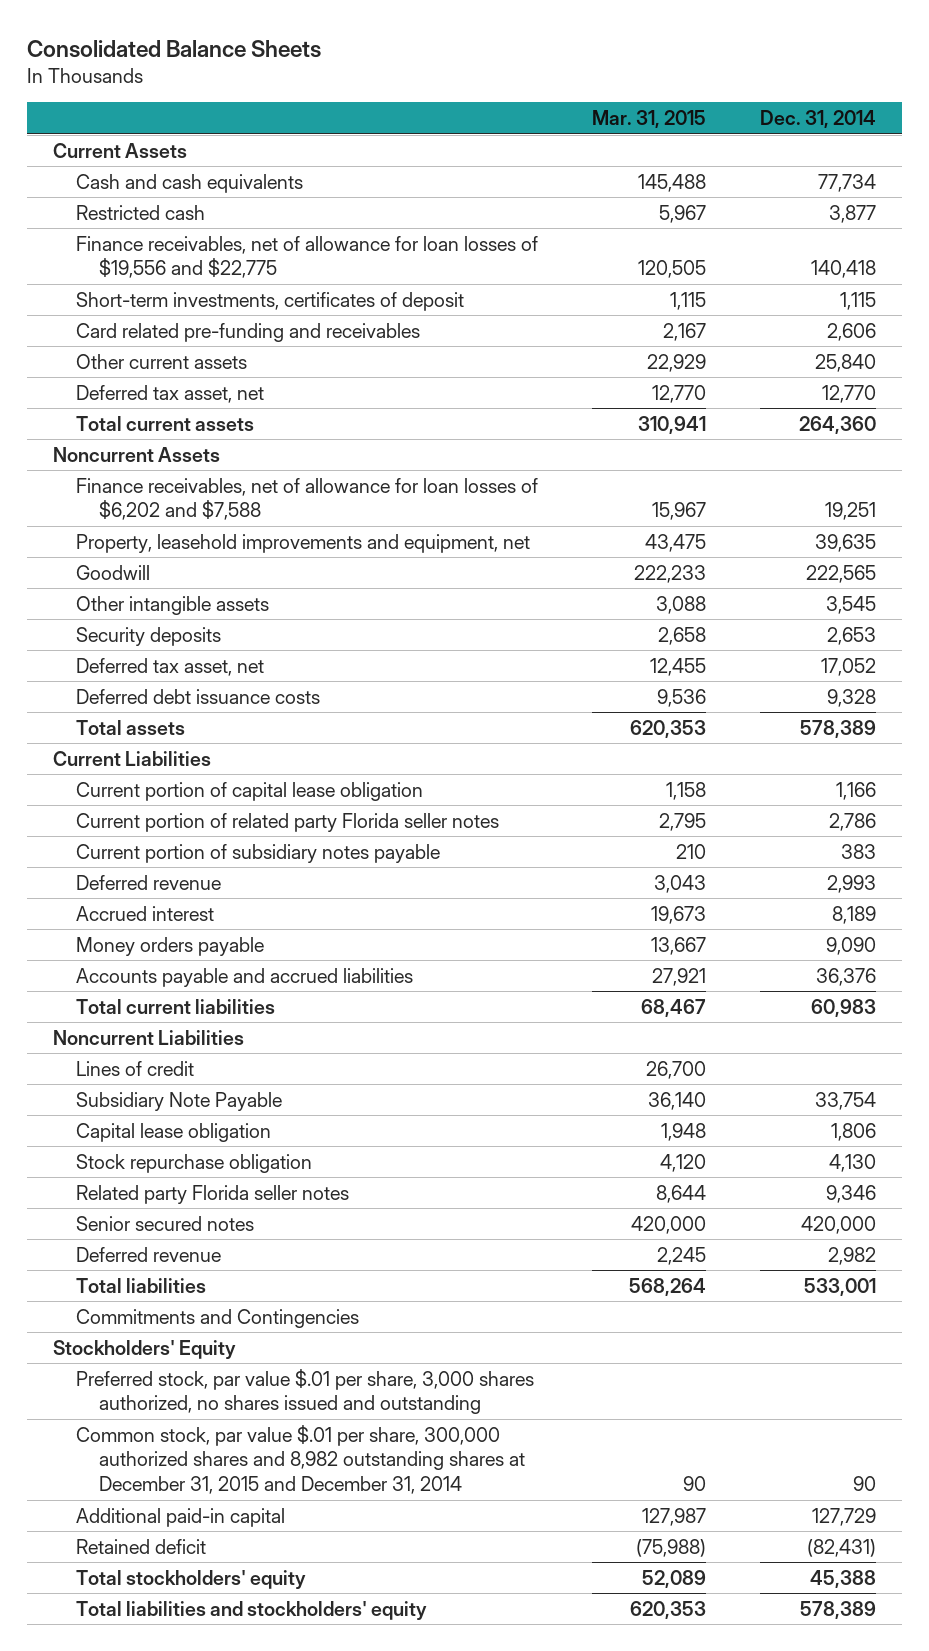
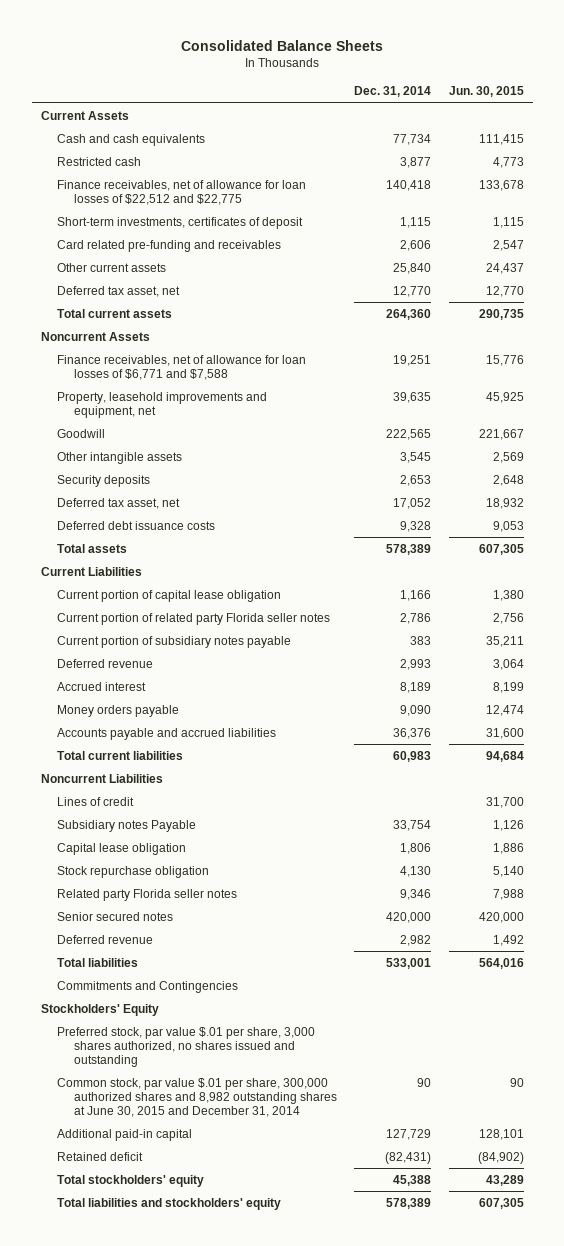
[592,110,707,129] Mar. 31, 2015 -> none
none -> [448,86,524,98] Jun. 30, 2015
[76,235,539,279] Finance receivables, net of allowance for loan losses of $19,556 and $22,775 -> [57,179,307,205] Finance receivables, net of allowance for loan losses of $22,512 and $22,775
[76,477,539,521] Finance receivables, net of allowance for loan losses of $6,202 and $7,588 -> [57,354,307,380] Finance receivables, net of allowance for loan losses of $6,771 and $7,588
[76,1091,283,1111] Subsidiary Note Payable -> [57,819,197,832] Subsidiary notes Payable
[76,1424,526,1495] Common stock, par value $.01 per share, 300,000 authorized shares and 8,982 outstanding shares at December 31, 2015 and December 31, 2014 -> [57,1077,337,1117] Common stock, par value $.01 per share, 300,000 authorized shares and 8,982 outstanding shares at June 30, 2015 and December 31, 2014

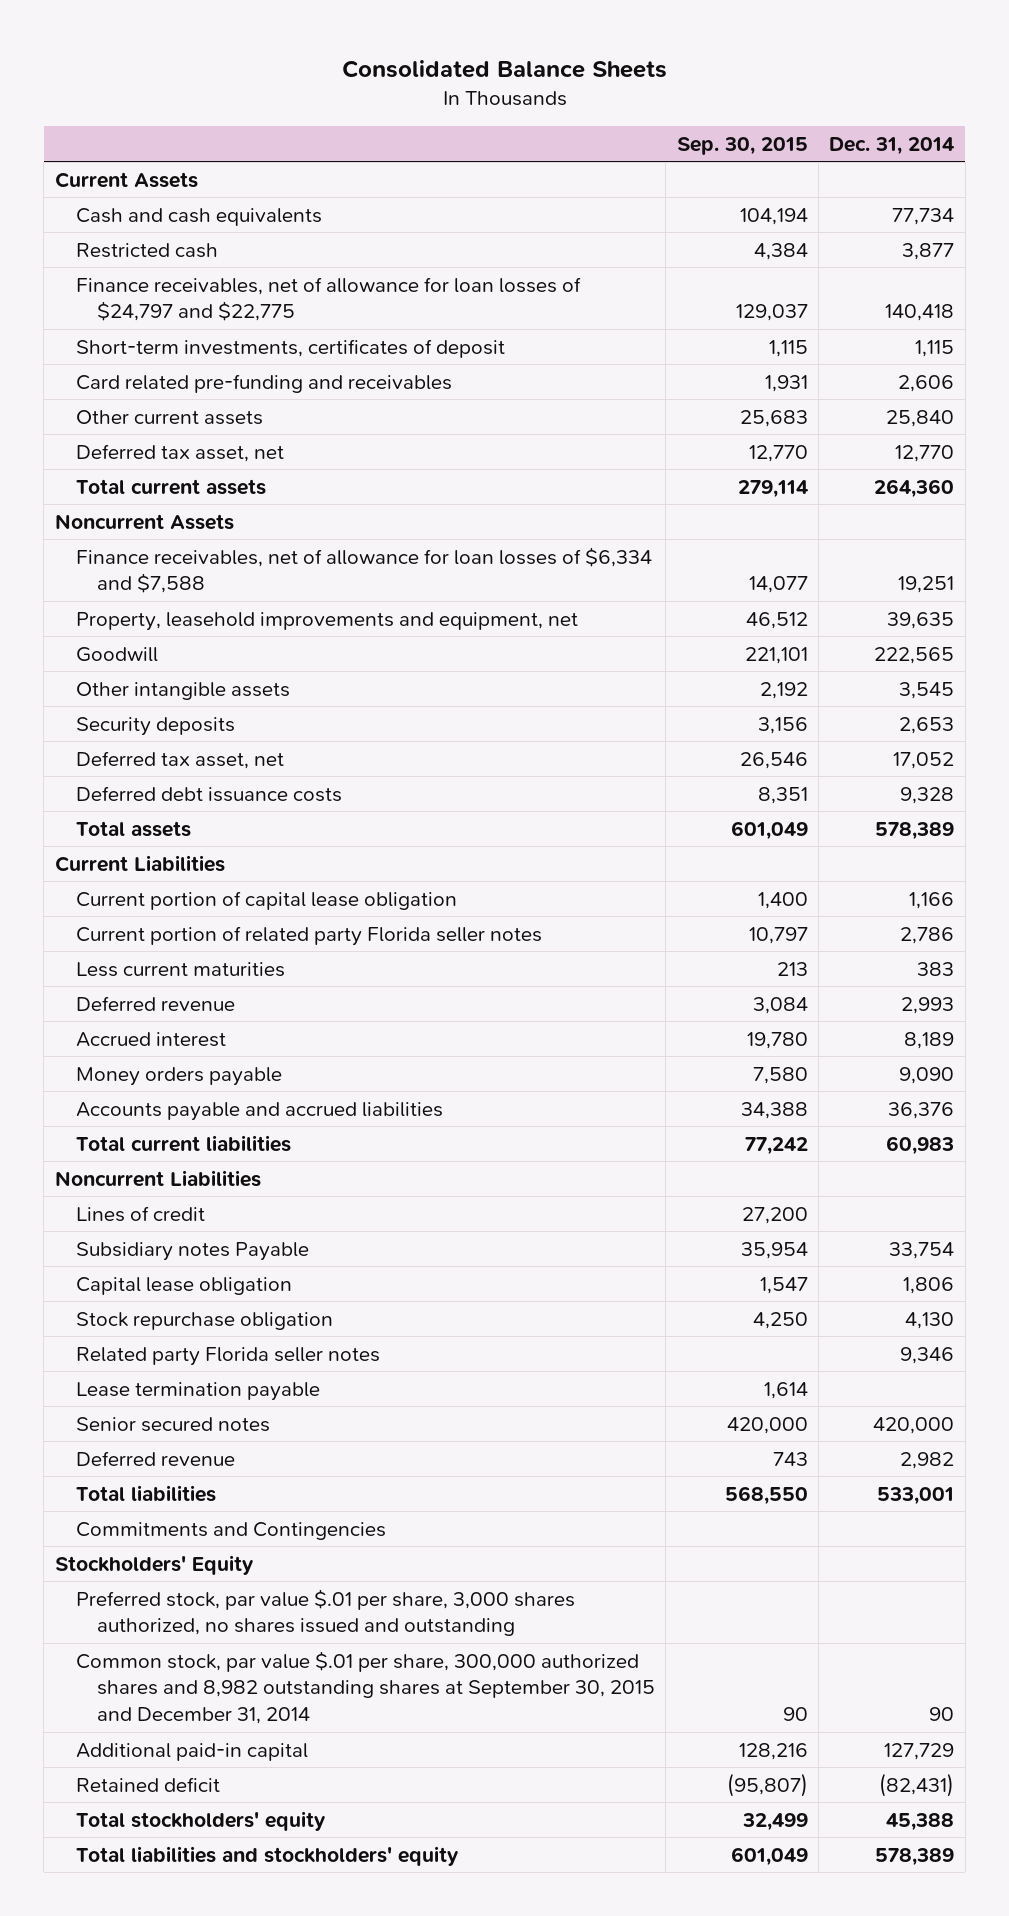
[448,86,524,98] Jun. 30, 2015 -> none
none -> [676,136,808,155] Sep. 30, 2015
[57,179,307,205] Finance receivables, net of allowance for loan losses of $22,512 and $22,775 -> [75,276,581,322] Finance receivables, net of allowance for loan losses of $24,797 and $22,775
[57,354,307,380] Finance receivables, net of allowance for loan losses of $6,771 and $7,588 -> [75,546,652,594] Finance receivables, net of allowance for loan losses of $6,334 and $7,588
[57,635,292,648] Current portion of subsidiary notes payable -> [75,961,285,977] Less current maturities
none -> [75,1381,320,1401] Lease termination payable
[57,1077,337,1117] Common stock, par value $.01 per share, 300,000 authorized shares and 8,982 outstanding shares at June 30, 2015 and December 31, 2014 -> [75,1650,655,1725] Common stock, par value $.01 per share, 300,000 authorized shares and 8,982 outstanding shares at September 30, 2015 and December 31, 2014

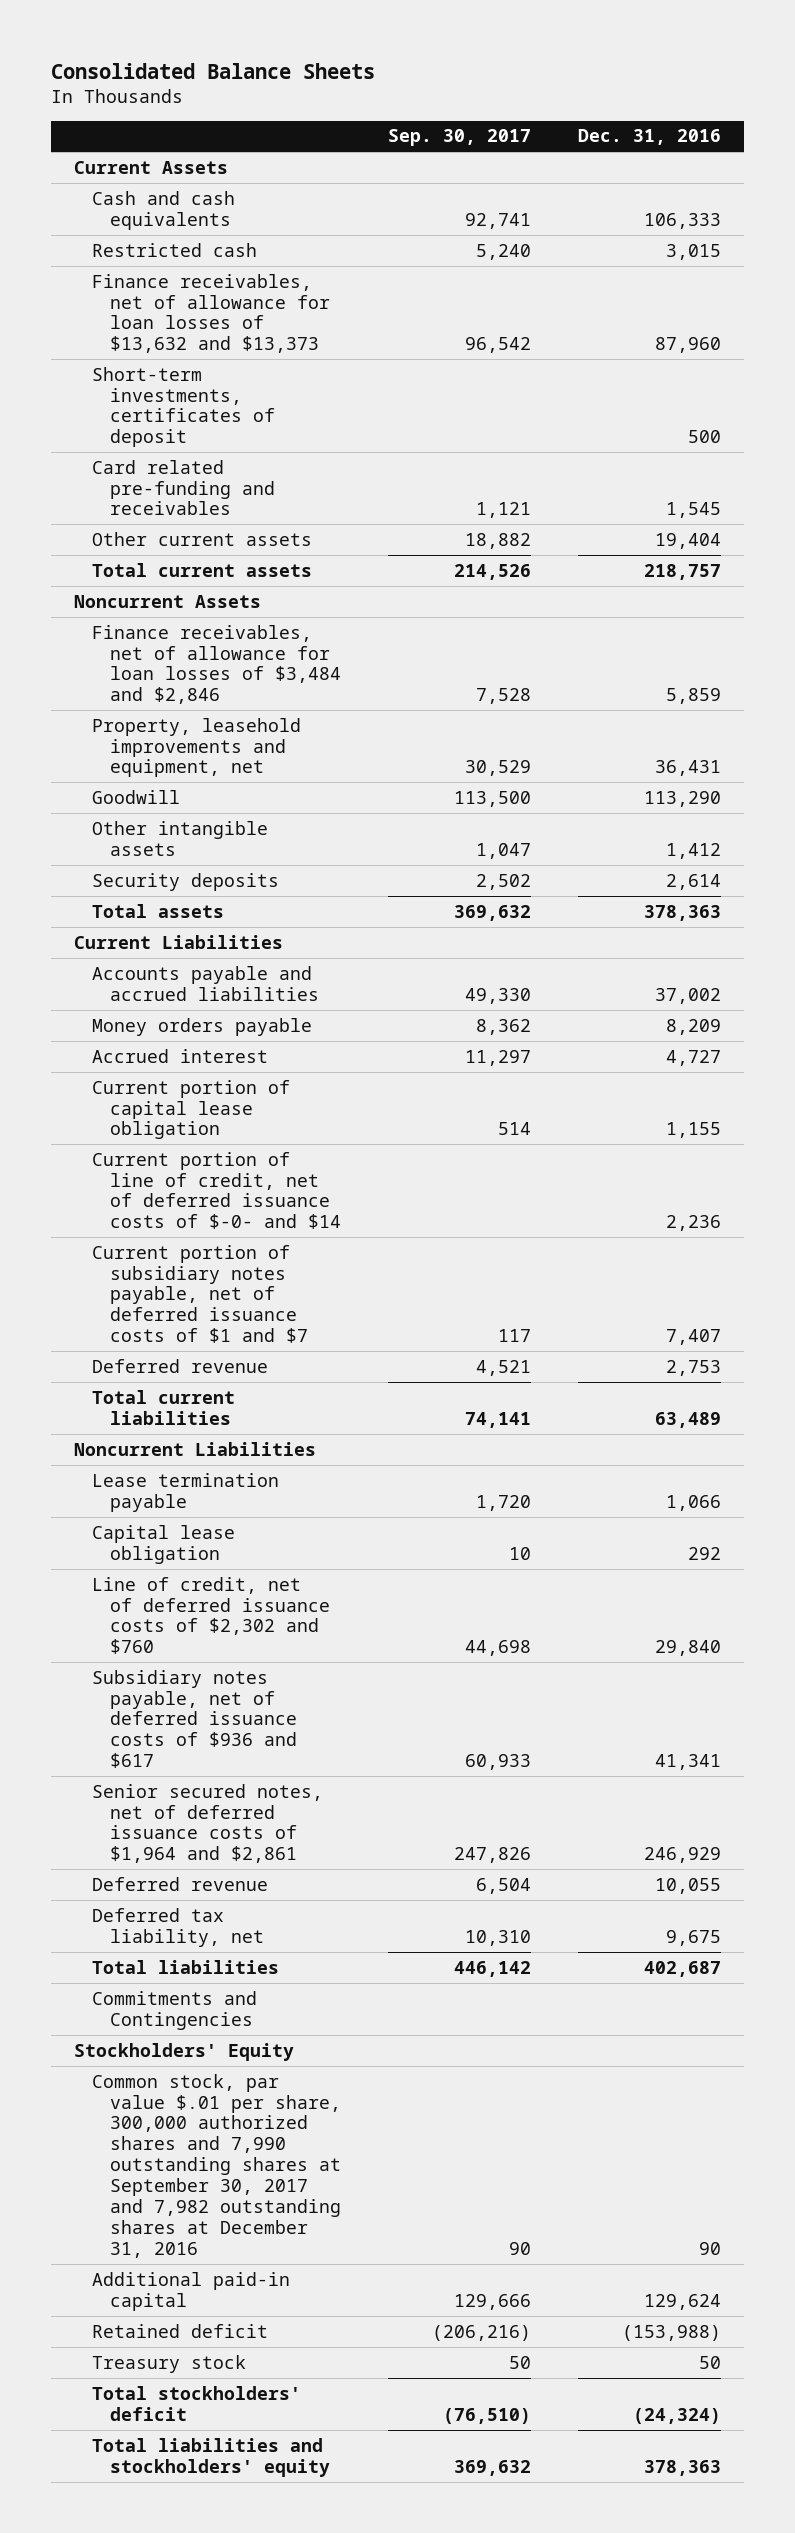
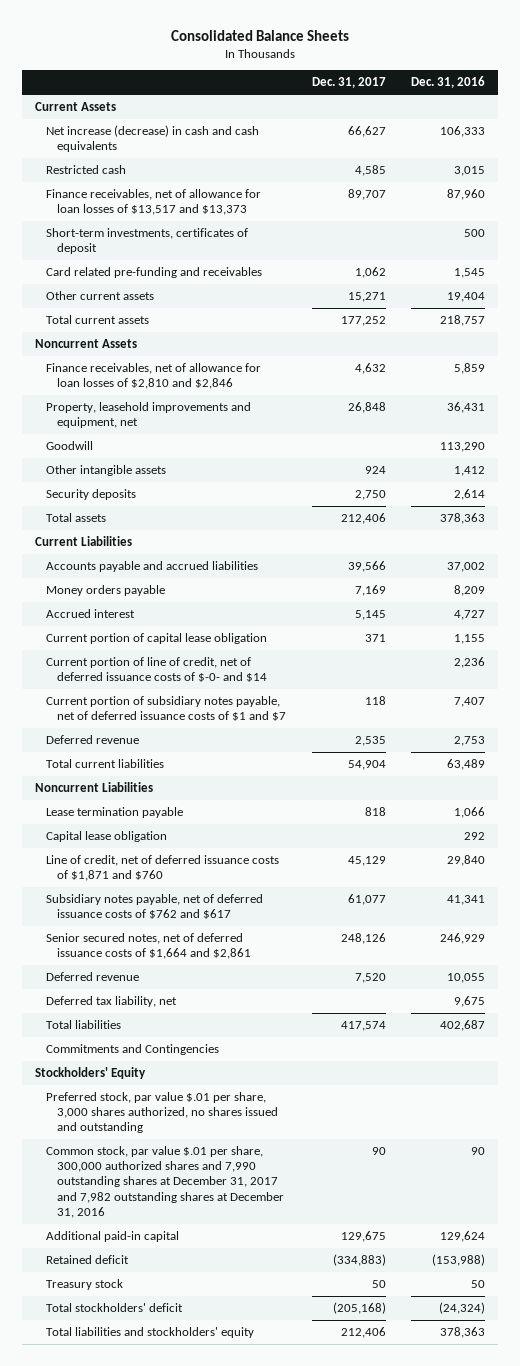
[387,129,531,147] Sep. 30, 2017 -> none
none -> [311,77,386,89] Dec. 31, 2017
[92,190,236,230] Cash and cash equivalents -> [45,124,259,153] Net increase (decrease) in cash and cash equivalents
[92,273,331,354] Finance receivables, net of allowance for loan losses of $13,632 and $13,373 -> [45,188,261,216] Finance receivables, net of allowance for loan losses of $13,517 and $13,373
[92,624,342,705] Finance receivables, net of allowance for loan losses of $3,484 and $2,846 -> [45,362,261,390] Finance receivables, net of allowance for loan losses of $2,810 and $2,846
[92,1576,331,1655] Line of credit, net of deferred issuance costs of $2,302 and $760 -> [45,854,279,882] Line of credit, net of deferred issuance costs of $1,871 and $760
[92,1669,298,1769] Subsidiary notes payable, net of deferred issuance costs of $936 and $617 -> [45,893,263,920] Subsidiary notes payable, net of deferred issuance costs of $762 and $617
[92,1783,324,1864] Senior secured notes, net of deferred issuance costs of $1,964 and $2,861 -> [45,932,252,960] Senior secured notes, net of deferred issuance costs of $1,664 and $2,861
none -> [45,1091,279,1134] Preferred stock, par value $.01 per share, 3,000 shares authorized, no shares issued and outstanding
[92,2073,342,2258] Common stock, par value $.01 per share, 300,000 authorized shares and 7,990 outstanding shares at September 30, 2017 and 7,982 outstanding shares at December 31, 2016 -> [45,1145,285,1218] Common stock, par value $.01 per share, 300,000 authorized shares and 7,990 outstanding shares at December 31, 2017 and 7,982 outstanding shares at December 31, 2016

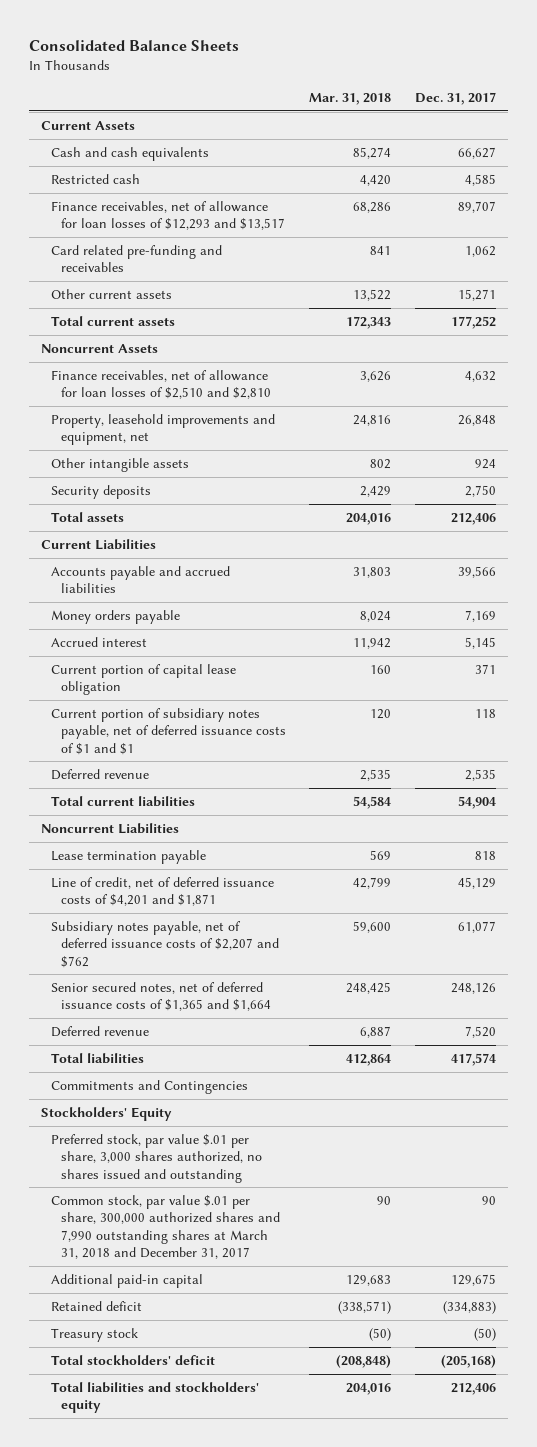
[411,76,486,89] Dec. 31, 2016 -> none
none -> [309,92,392,105] Mar. 31, 2018
[45,124,259,153] Net increase (decrease) in cash and cash equivalents -> [50,146,209,161] Cash and cash equivalents
[45,227,248,255] Short-term investments, certificates of deposit -> none
[45,188,261,216] Finance receivables, net of allowance for loan losses of $13,517 and $13,373 -> [50,200,285,231] Finance receivables, net of allowance for loan losses of $12,293 and $13,517
[45,362,261,390] Finance receivables, net of allowance for loan losses of $2,810 and $2,846 -> [50,369,271,400] Finance receivables, net of allowance for loan losses of $2,510 and $2,810
[45,440,93,450] Goodwill -> none
[45,656,268,683] Current portion of line of credit, net of deferred issuance costs of $-0- and $14 -> none
[45,695,287,722] Current portion of subsidiary notes payable, net of deferred issuance costs of $1 and $7 -> [50,707,286,755] Current portion of subsidiary notes payable, net of deferred issuance costs of $1 and $1
[45,830,167,842] Capital lease obligation -> none
[45,854,279,882] Line of credit, net of deferred issuance costs of $1,871 and $760 -> [50,876,274,907] Line of credit, net of deferred issuance costs of $4,201 and $1,871
[45,893,263,920] Subsidiary notes payable, net of deferred issuance costs of $762 and $617 -> [50,920,279,968] Subsidiary notes payable, net of deferred issuance costs of $2,207 and $762
[45,932,252,960] Senior secured notes, net of deferred issuance costs of $1,664 and $2,861 -> [50,981,271,1012] Senior secured notes, net of deferred issuance costs of $1,365 and $1,664
[45,995,177,1007] Deferred tax liability, net -> none
[45,1145,285,1218] Common stock, par value $.01 per share, 300,000 authorized shares and 7,990 outstanding shares at December 31, 2017 and 7,982 outstanding shares at December 31, 2016 -> [50,1194,280,1260] Common stock, par value $.01 per share, 300,000 authorized shares and 7,990 outstanding shares at March 31, 2018 and December 31, 2017
[371,1279,386,1288] 50 -> [473,1327,496,1341] (50)

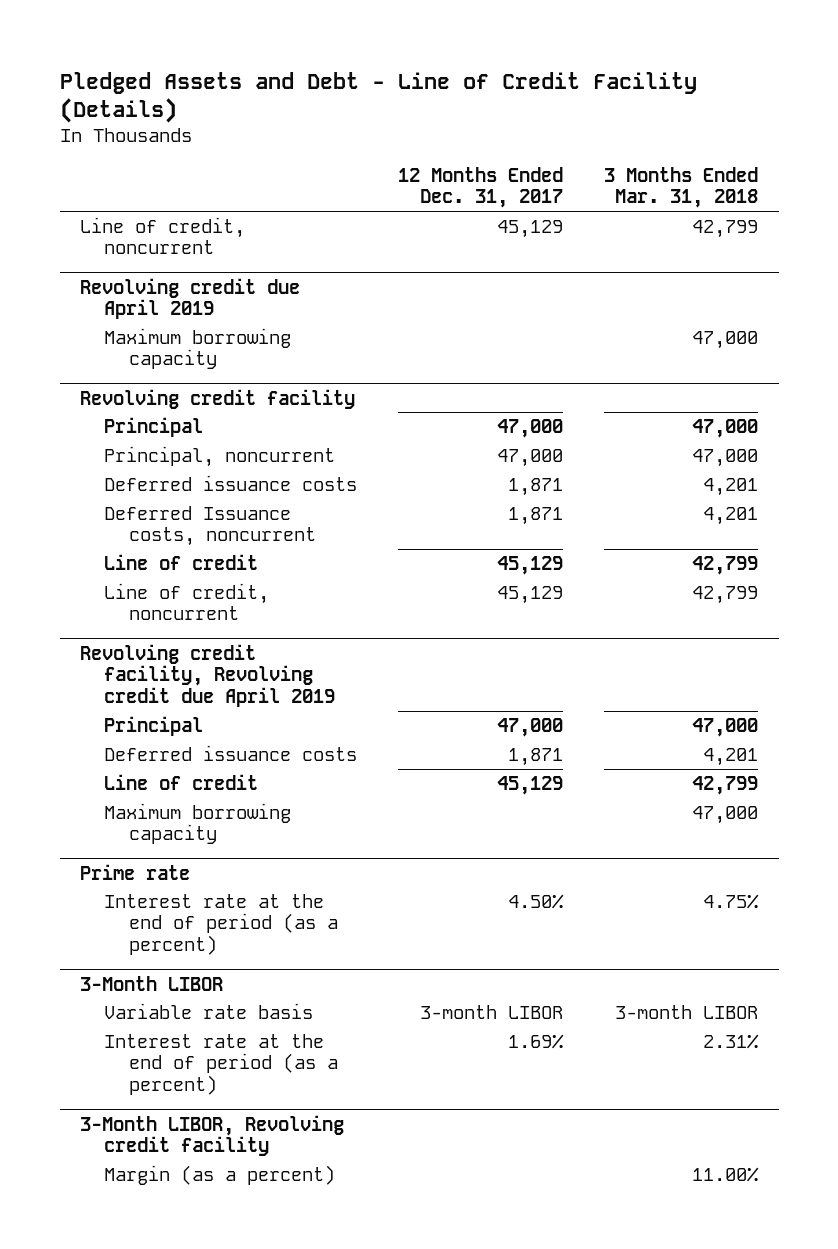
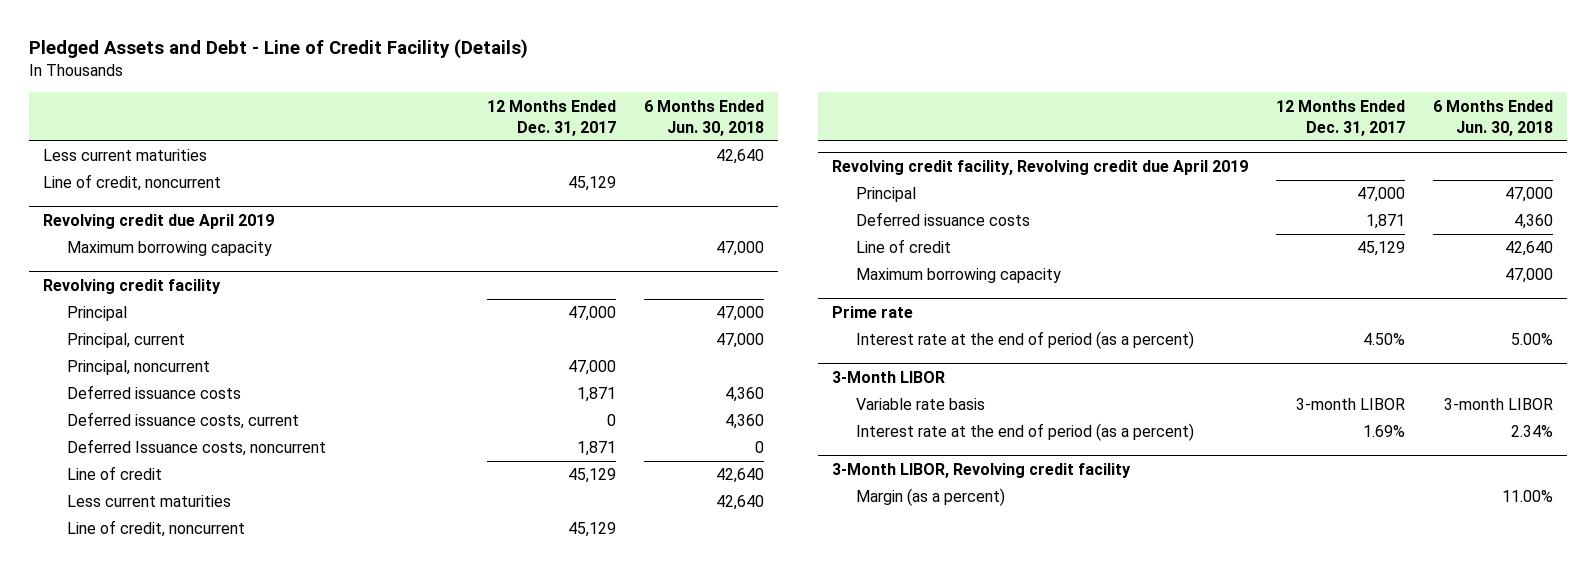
[604,166,759,209] 3 Months Ended Mar. 31, 2018 -> none
none -> [643,99,764,136] 6 Months Ended Jun. 30, 2018
none -> [42,149,207,162] Less current maturities
none -> [66,333,185,349] Principal, current
none -> [66,412,299,430] Deferred issuance costs, current
none -> [66,495,231,508] Less current maturities

